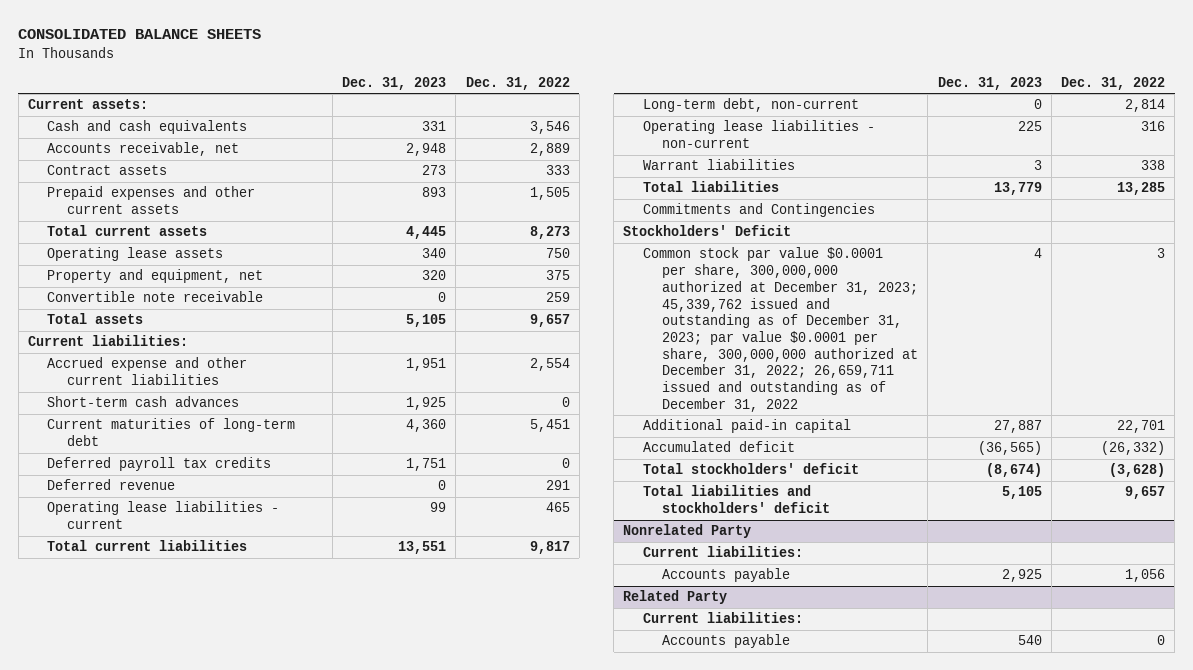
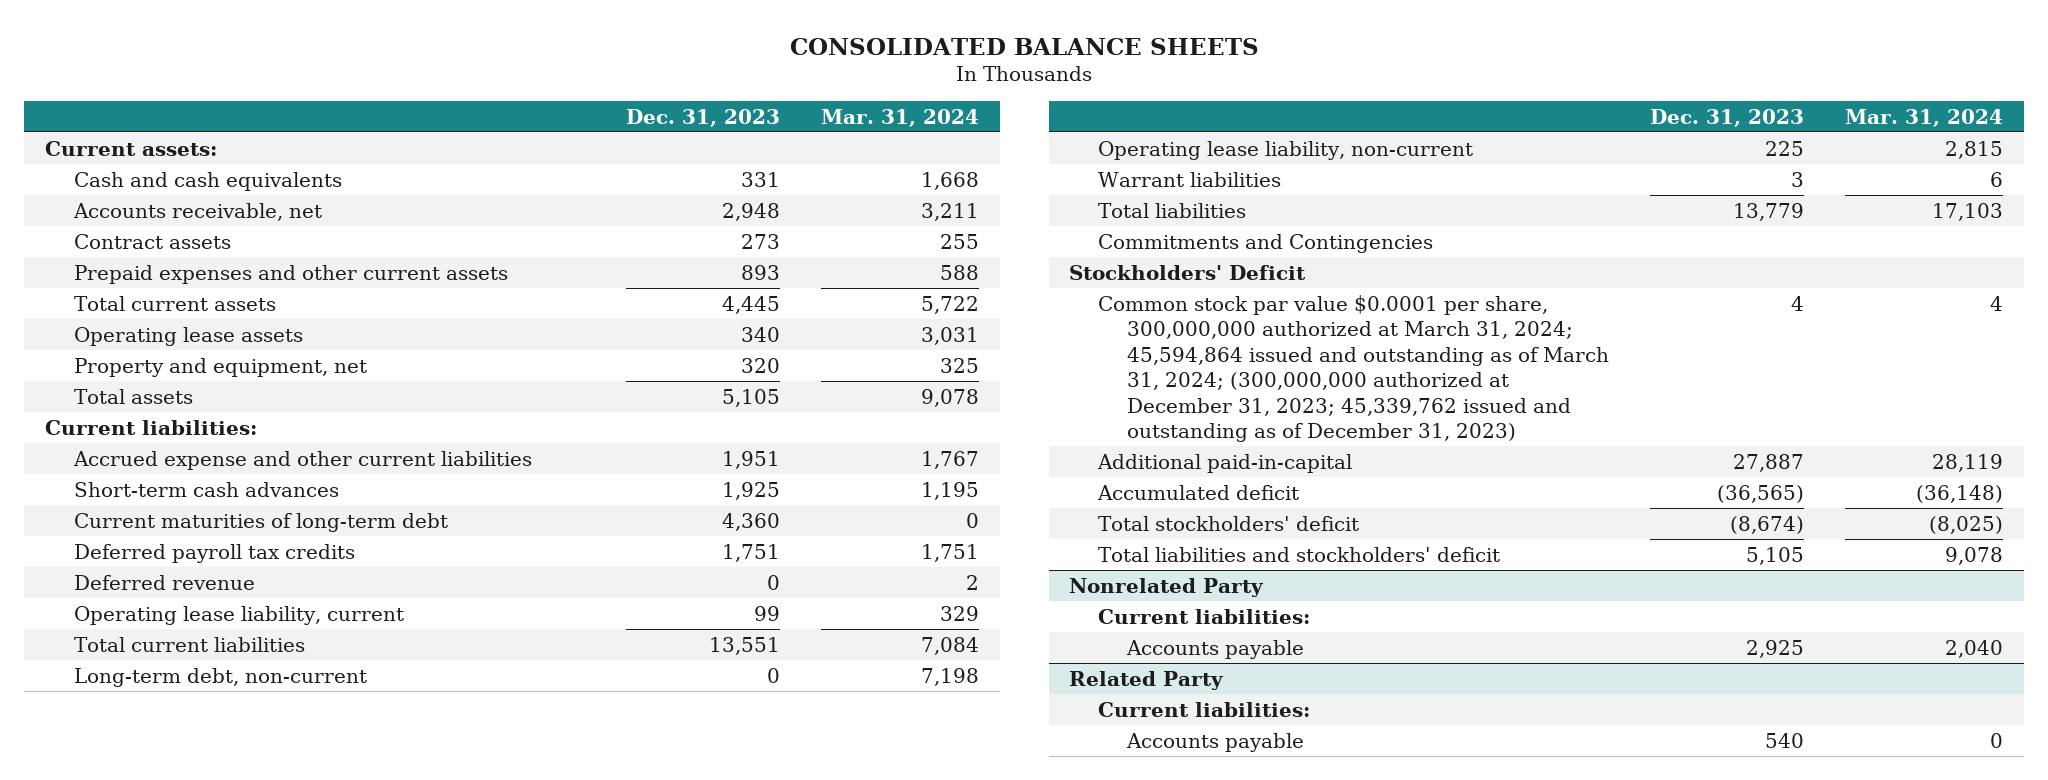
[465,76,570,90] Dec. 31, 2022 -> none
none -> [820,108,979,127] Mar. 31, 2024
[47,291,264,303] Convertible note receivable -> none
[47,501,280,530] Operating lease liabilities - current -> [73,605,404,625] Operating lease liability, current
[642,120,875,149] Operating lease liabilities - non-current -> [1097,140,1473,160] Operating lease liability, non-current
[642,247,919,412] Common stock par value $0.0001 per share, 300,000,000 authorized at December 31, 2023; 45,339,762 issued and outstanding as of December 31, 2023; par value $0.0001 per share, 300,000,000 authorized at December 31, 2022; 26,659,711 issued and outstanding as of December 31, 2022 -> [1097,294,1609,442] Common stock par value $0.0001 per share, 300,000,000 authorized at March 31, 2024; 45,594,864 issued and outstanding as of March 31, 2024; (300,000,000 authorized at December 31, 2023; 45,339,762 issued and outstanding as of December 31, 2023)
[642,419,851,434] Additional paid-in capital -> [1096,453,1352,473] Additional paid-in-capital

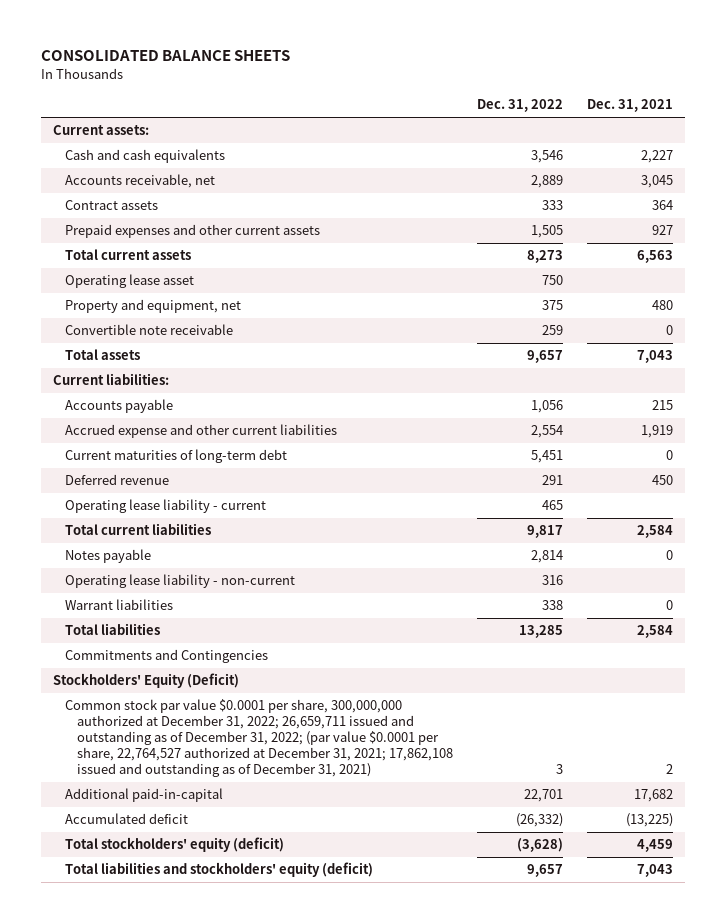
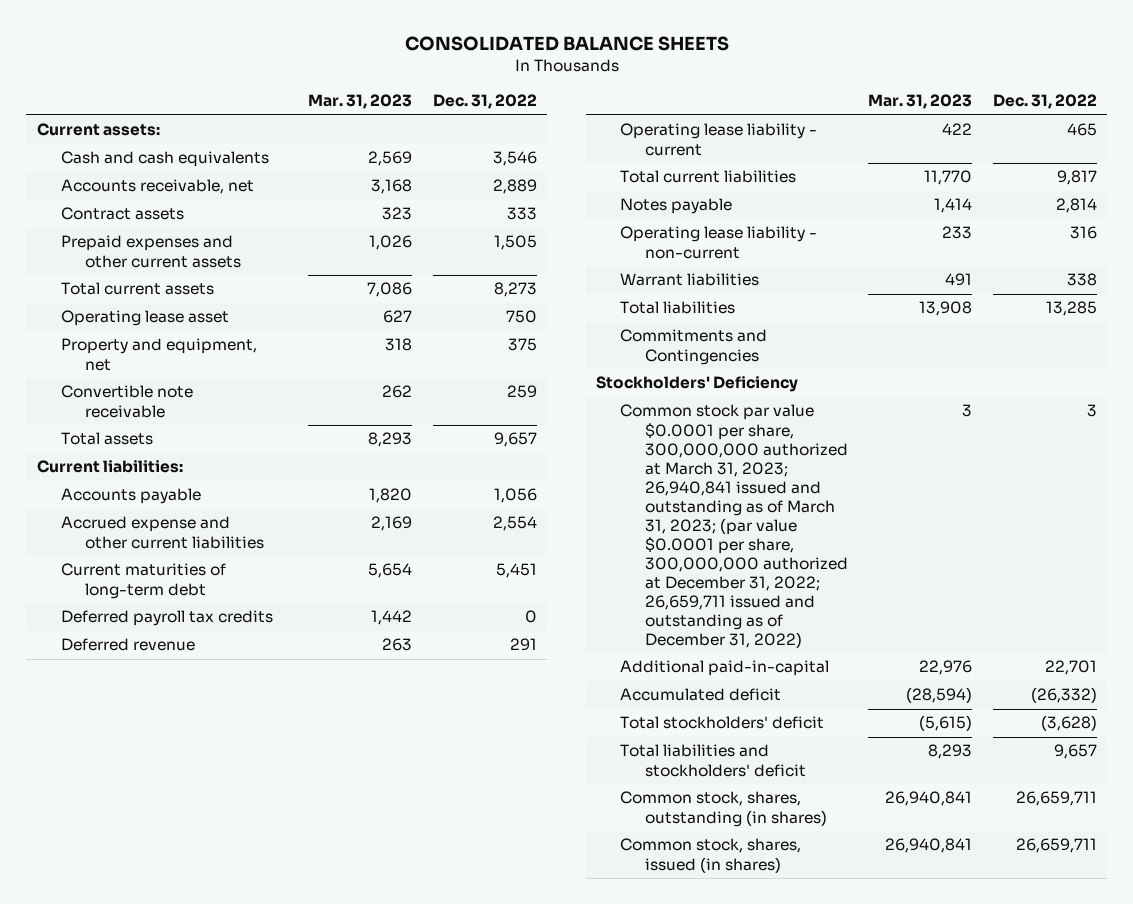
[586,99,673,113] Dec. 31, 2021 -> none
none -> [308,94,413,110] Mar. 31, 2023
none -> [60,610,273,627] Deferred payroll tax credits
[53,673,240,689] Stockholders' Equity (Deficit) -> [596,376,799,393] Stockholders' Deficiency
[65,699,453,778] Common stock par value $0.0001 per share, 300,000,000 authorized at December 31, 2022; 26,659,711 issued and outstanding as of December 31, 2022; (par value $0.0001 per share, 22,764,527 authorized at December 31, 2021; 17,862,108 issued and outstanding as of December 31, 2021) -> [620,404,848,648] Common stock par value $0.0001 per share, 300,000,000 authorized at March 31, 2023; 26,940,841 issued and outstanding as of March 31, 2023; (par value $0.0001 per share, 300,000,000 authorized at December 31, 2022; 26,659,711 issued and outstanding as of December 31, 2022)
[65,837,285,853] Total stockholders' equity (deficit) -> [620,716,825,730] Total stockholders' deficit
[65,862,374,878] Total liabilities and stockholders' equity (deficit) -> [620,744,806,777] Total liabilities and stockholders' deficit
none -> [620,791,827,827] Common stock, shares, outstanding (in shares)
none -> [620,838,802,873] Common stock, shares, issued (in shares)

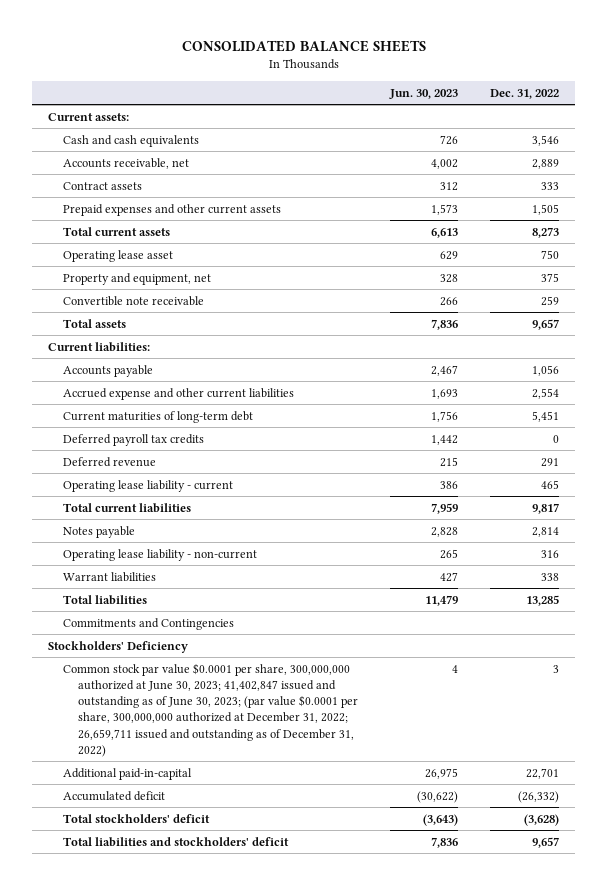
[308,94,413,110] Mar. 31, 2023 -> none
none -> [389,88,459,99] Jun. 30, 2023
[620,404,848,648] Common stock par value $0.0001 per share, 300,000,000 authorized at March 31, 2023; 26,940,841 issued and outstanding as of March 31, 2023; (par value $0.0001 per share, 300,000,000 authorized at December 31, 2022; 26,659,711 issued and outstanding as of December 31, 2022) -> [62,662,359,757] Common stock par value $0.0001 per share, 300,000,000 authorized at June 30, 2023; 41,402,847 issued and outstanding as of June 30, 2023; (par value $0.0001 per share, 300,000,000 authorized at December 31, 2022; 26,659,711 issued and outstanding as of December 31, 2022)
[620,791,827,827] Common stock, shares, outstanding (in shares) -> none
[620,838,802,873] Common stock, shares, issued (in shares) -> none

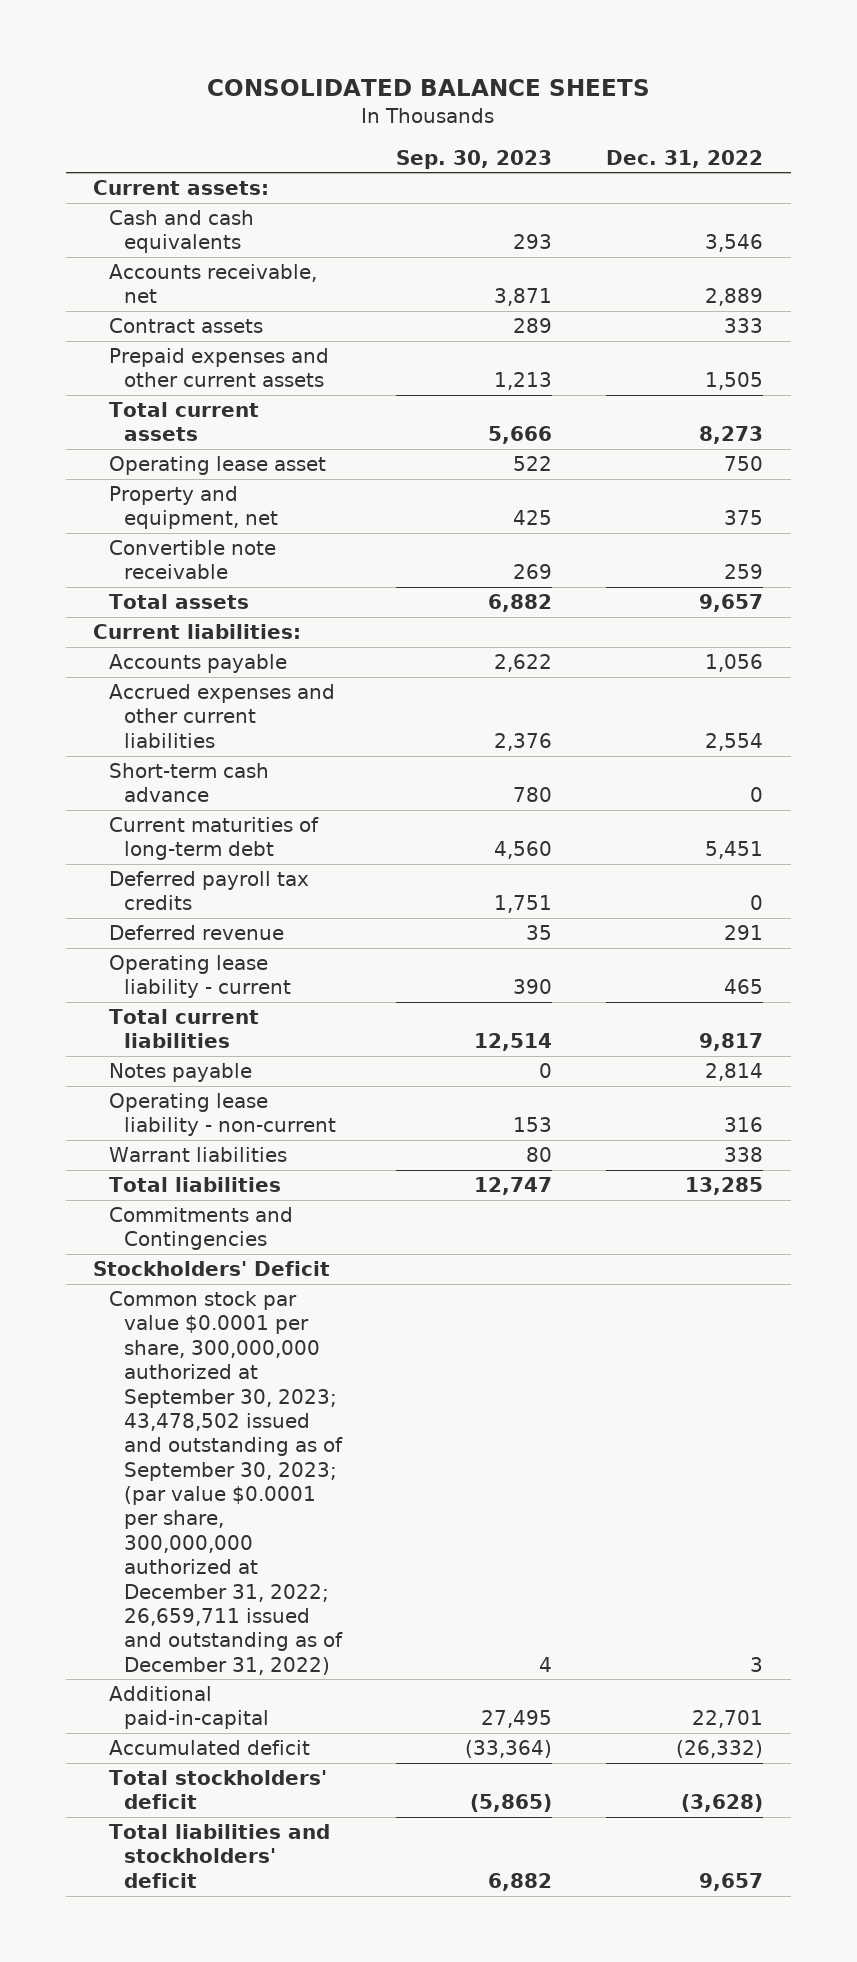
[389,88,459,99] Jun. 30, 2023 -> none
none -> [396,149,553,169] Sep. 30, 2023
[62,387,294,400] Accrued expense and other current liabilities -> [108,684,335,748] Accrued expenses and other current liabilities
none -> [108,763,269,803] Short-term cash advance
[47,640,188,653] Stockholders' Deficiency -> [93,1261,331,1277] Stockholders' Deficit
[62,662,359,757] Common stock par value $0.0001 per share, 300,000,000 authorized at June 30, 2023; 41,402,847 issued and outstanding as of June 30, 2023; (par value $0.0001 per share, 300,000,000 authorized at December 31, 2022; 26,659,711 issued and outstanding as of December 31, 2022) -> [108,1291,344,1675] Common stock par value $0.0001 per share, 300,000,000 authorized at September 30, 2023; 43,478,502 issued and outstanding as of September 30, 2023; (par value $0.0001 per share, 300,000,000 authorized at December 31, 2022; 26,659,711 issued and outstanding as of December 31, 2022)

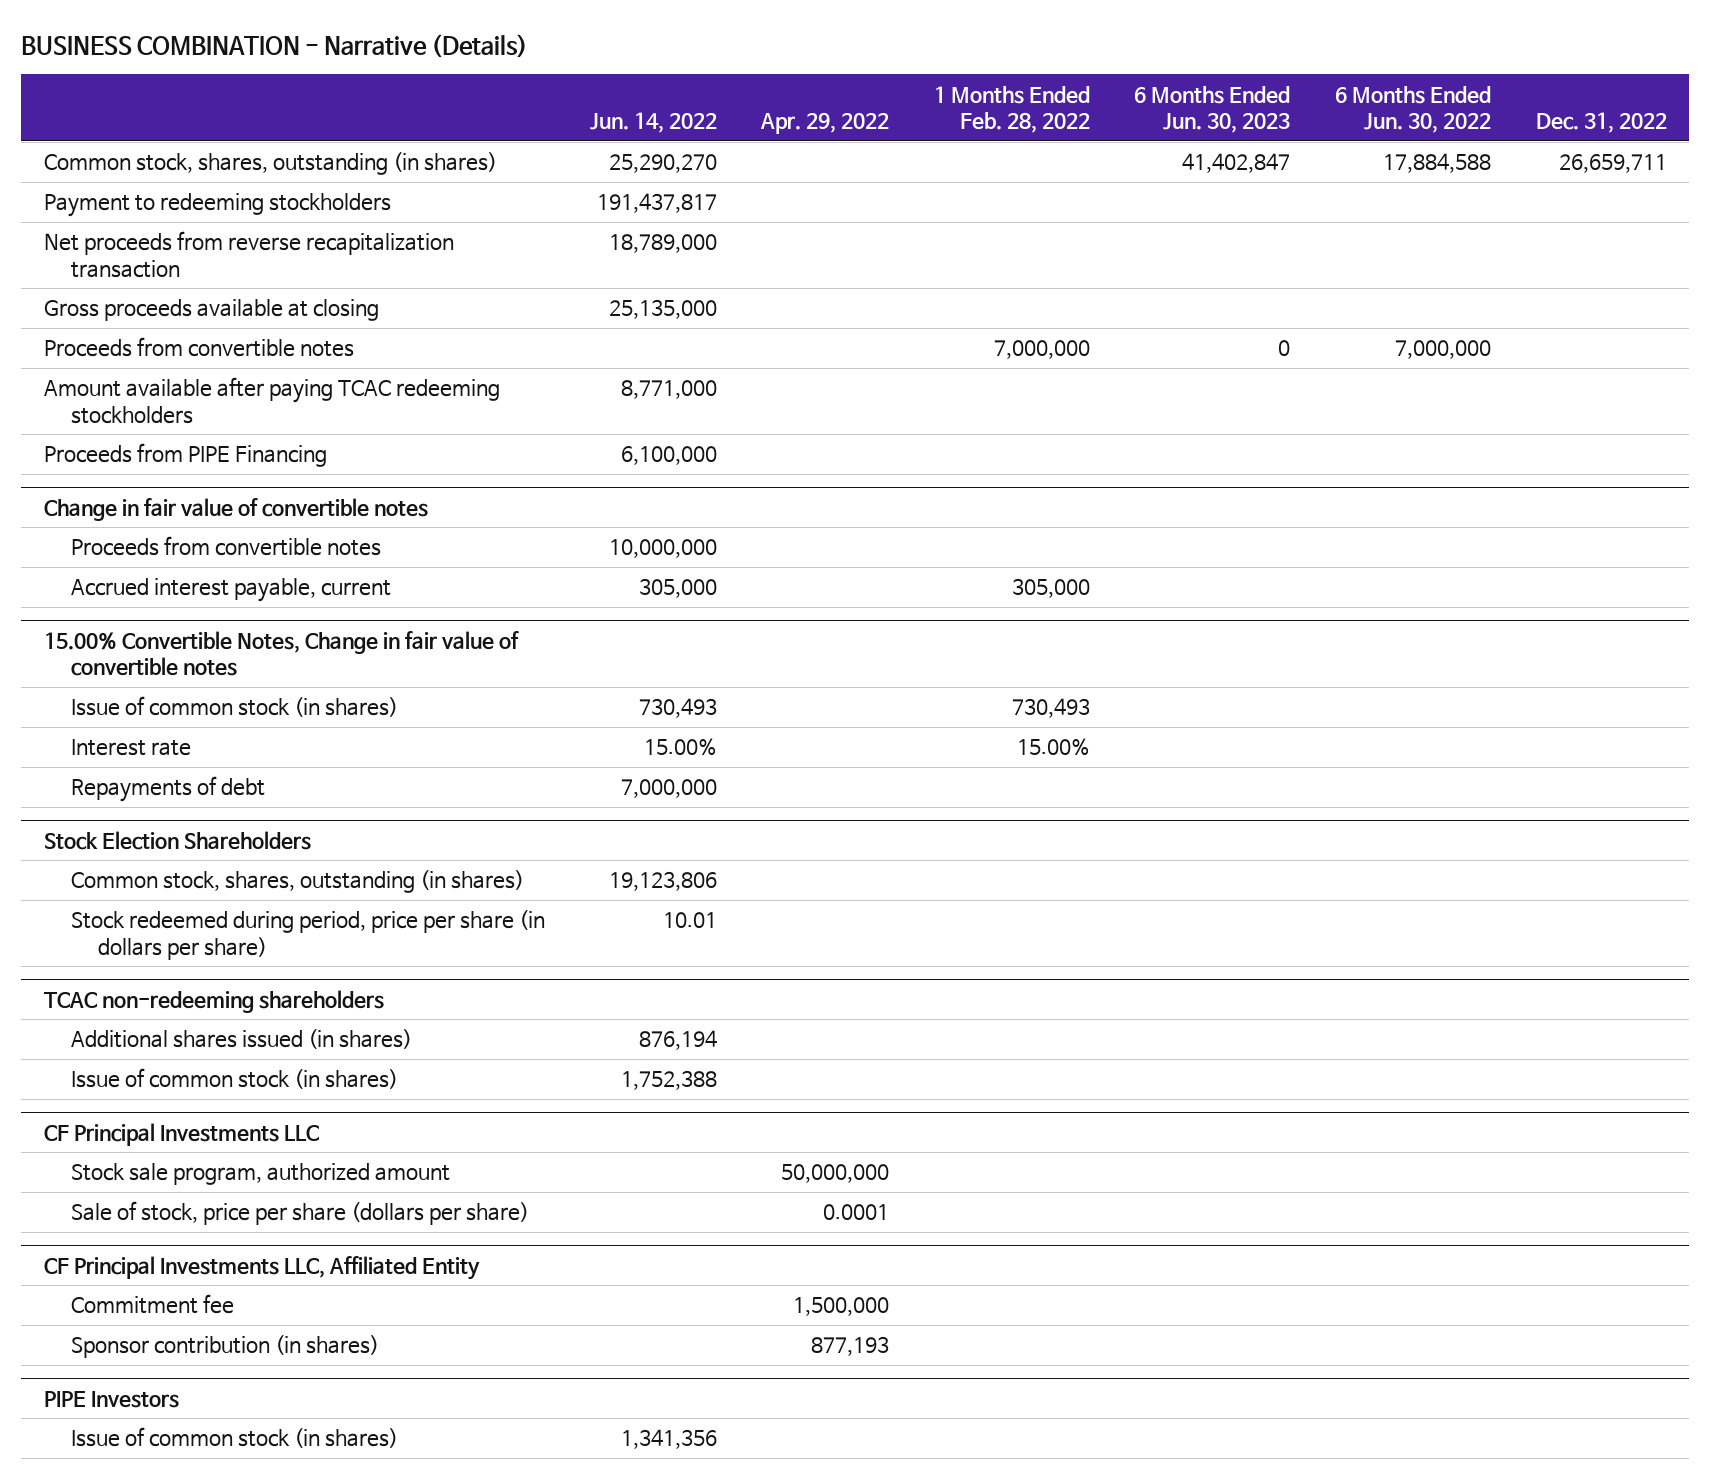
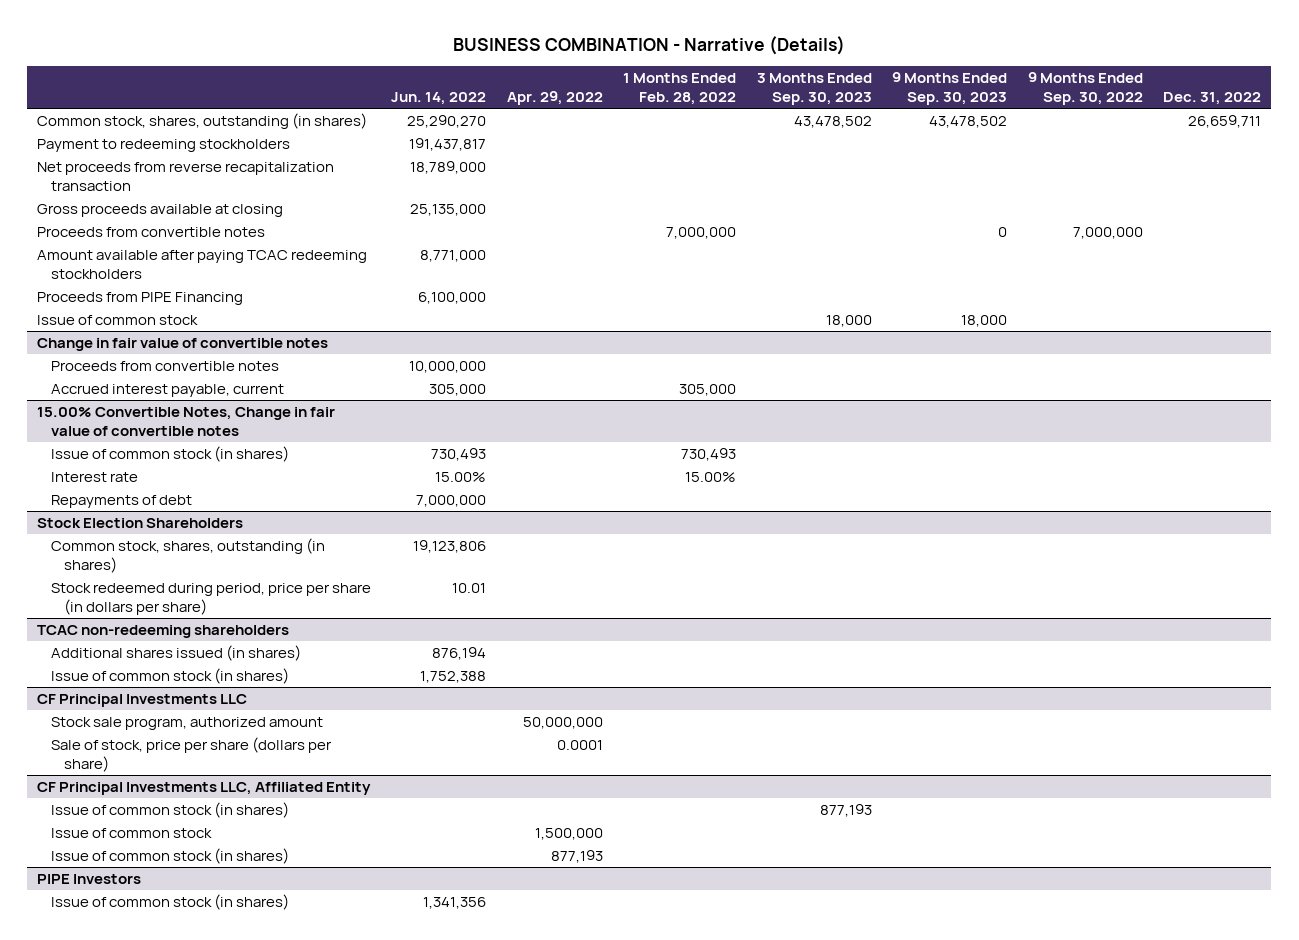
[1134,85,1291,134] 6 Months Ended Jun. 30, 2023 -> none
[1334,85,1491,134] 6 Months Ended Jun. 30, 2022 -> none
none -> [756,72,872,105] 3 Months Ended Sep. 30, 2023
none -> [892,71,1008,105] 9 Months Ended Sep. 30, 2023
none -> [1027,71,1143,105] 9 Months Ended Sep. 30, 2022
none -> [37,315,199,326] Issue of common stock
none -> [50,802,289,819] Issue of common stock (in shares)
[70,1294,234,1315] Commitment fee -> [50,828,212,839] Issue of common stock
[70,1335,379,1359] Sponsor contribution (in shares) -> [50,848,289,865] Issue of common stock (in shares)

